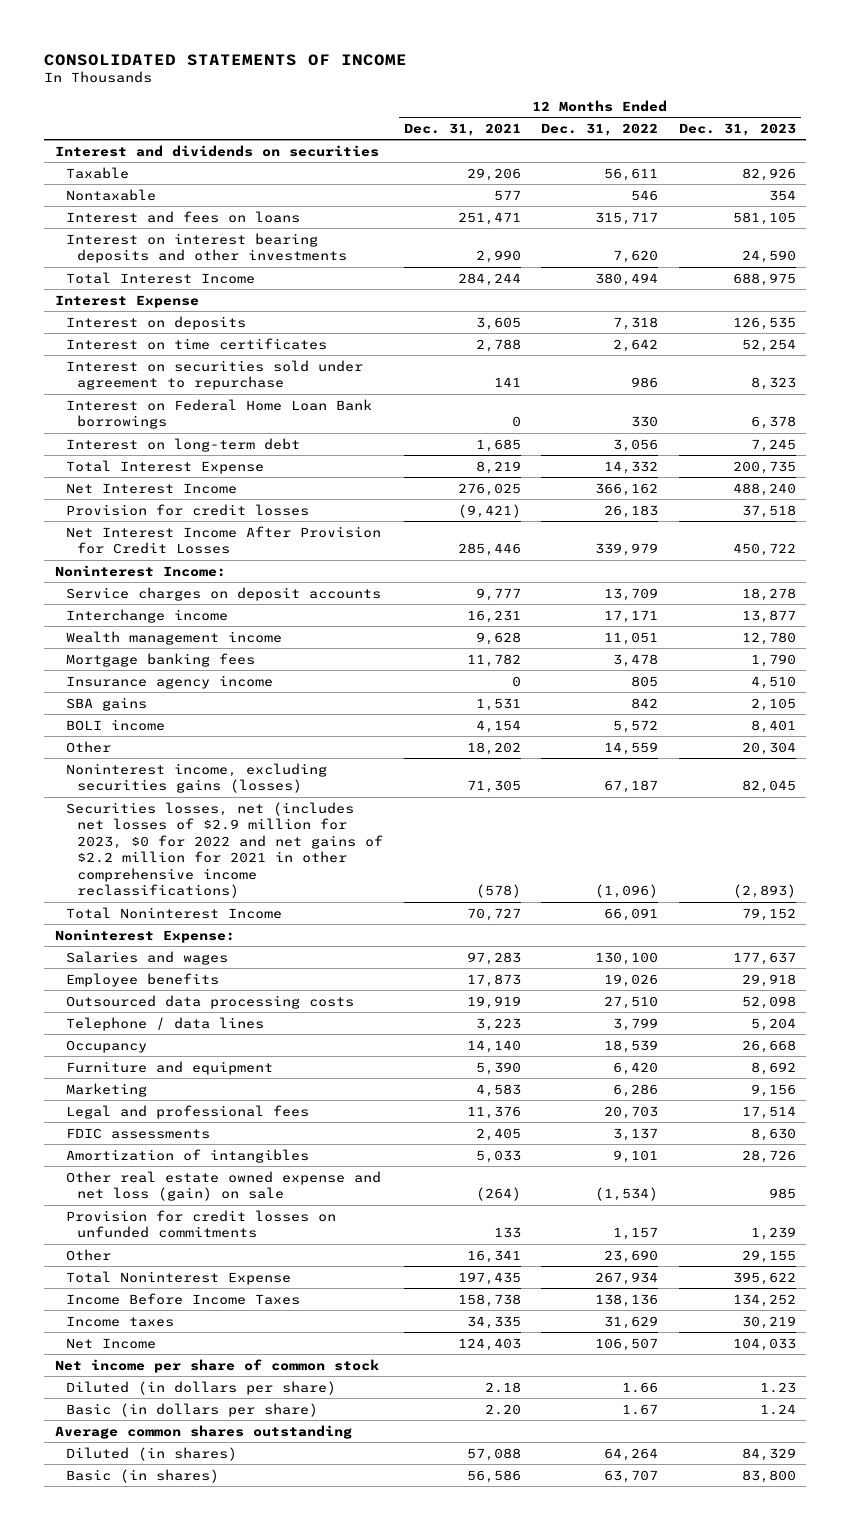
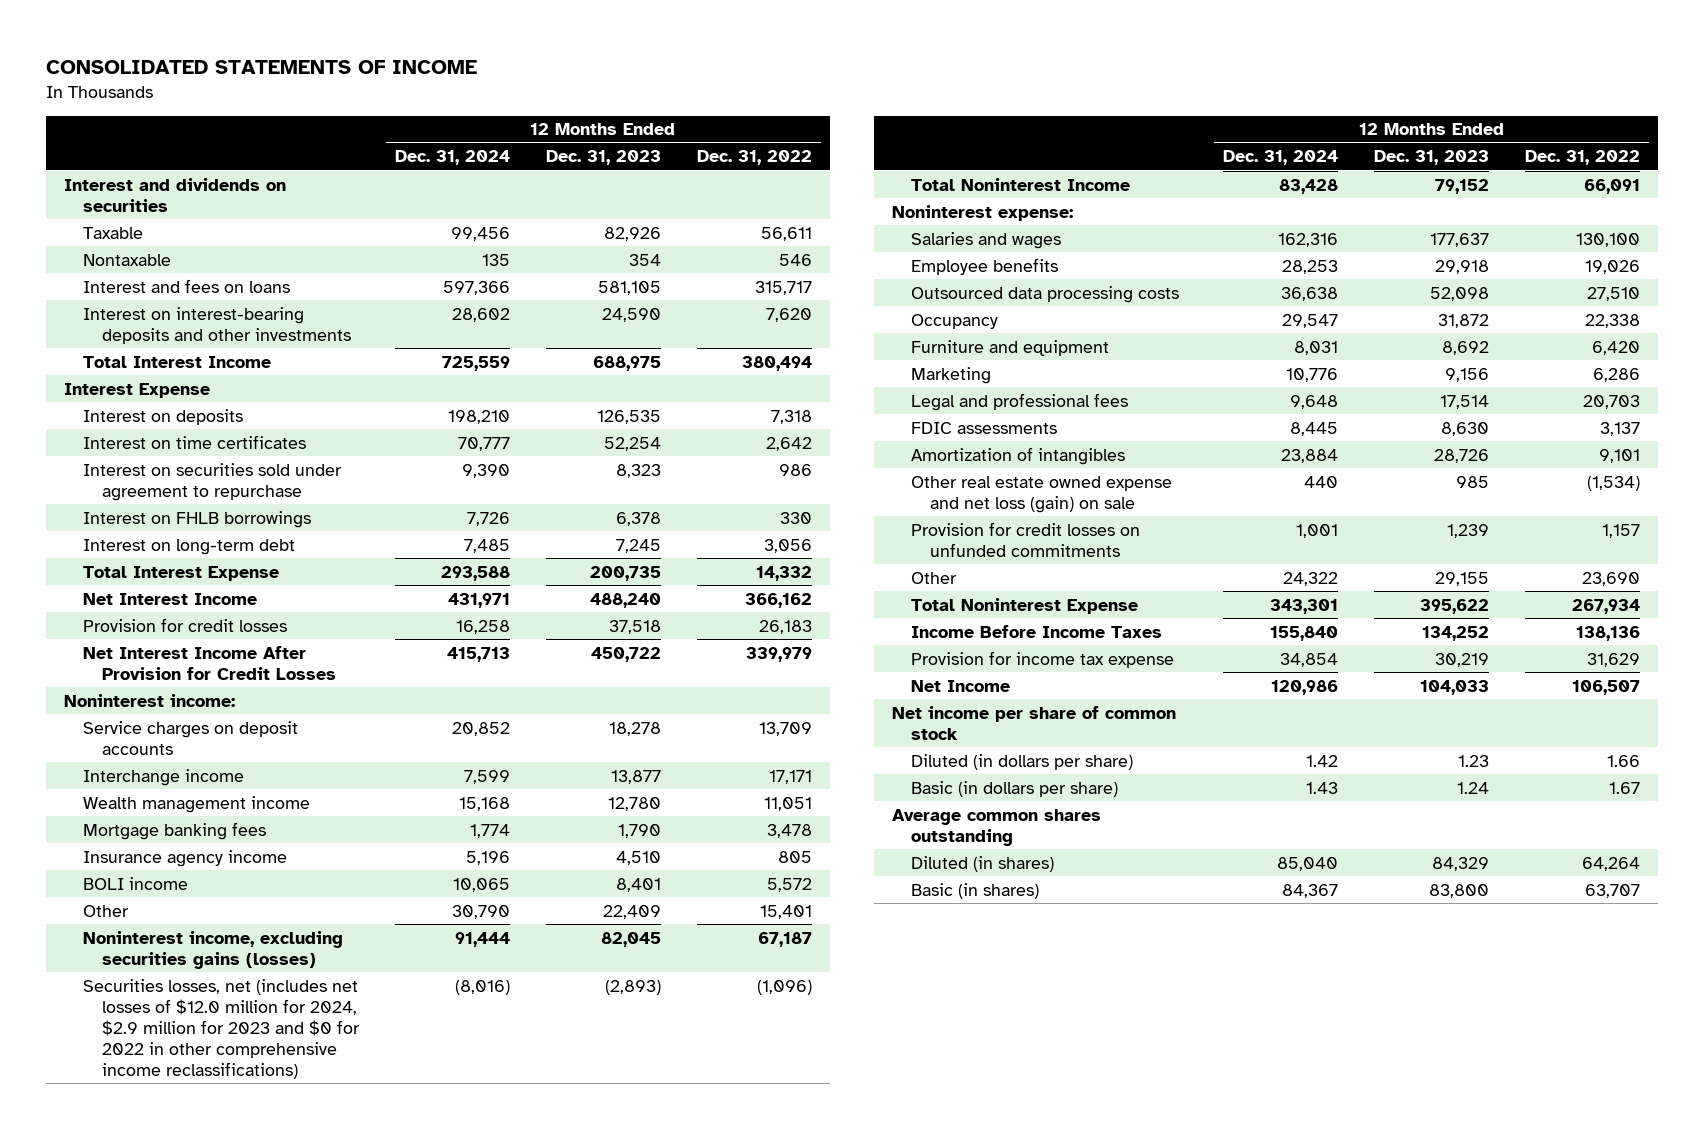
[403,122,521,136] Dec. 31, 2021 -> none
none -> [394,150,510,166] Dec. 31, 2024
[66,232,348,264] Interest on interest bearing deposits and other investments -> [82,306,351,344] Interest on interest-bearing deposits and other investments
[66,398,373,430] Interest on Federal Home Loan Bank borrowings -> [82,510,311,528] Interest on FHLB borrowings
[54,564,226,577] Noninterest Income: -> [64,693,236,707] Noninterest income:
[66,696,148,711] SBA gains -> none
[604,741,659,755] 14,559 -> [759,904,812,919] 15,401
[741,741,796,755] 20,304 -> [602,904,661,919] 22,409
[66,801,384,899] Securities losses, net (includes net losses of $2.9 million for 2023, $0 for 2022 and net gains of $2.2 million for 2021 in other comprehensive income reclassifications) -> [82,978,360,1079] Securities losses, net (includes net losses of $12.0 million for 2024, $2.9 million for 2023 and $0 for 2022 in other comprehensive income reclassifications)
[54,928,235,943] Noninterest Expense: -> [892,204,1074,221] Noninterest expense:
[66,1016,265,1031] Telephone / data lines -> none
[604,1039,659,1053] 18,539 -> [1585,313,1641,328] 22,338
[741,1039,796,1053] 26,668 -> [1438,313,1490,328] 31,872
[66,1315,175,1327] Income taxes -> [911,650,1175,668] Provision for income tax expense

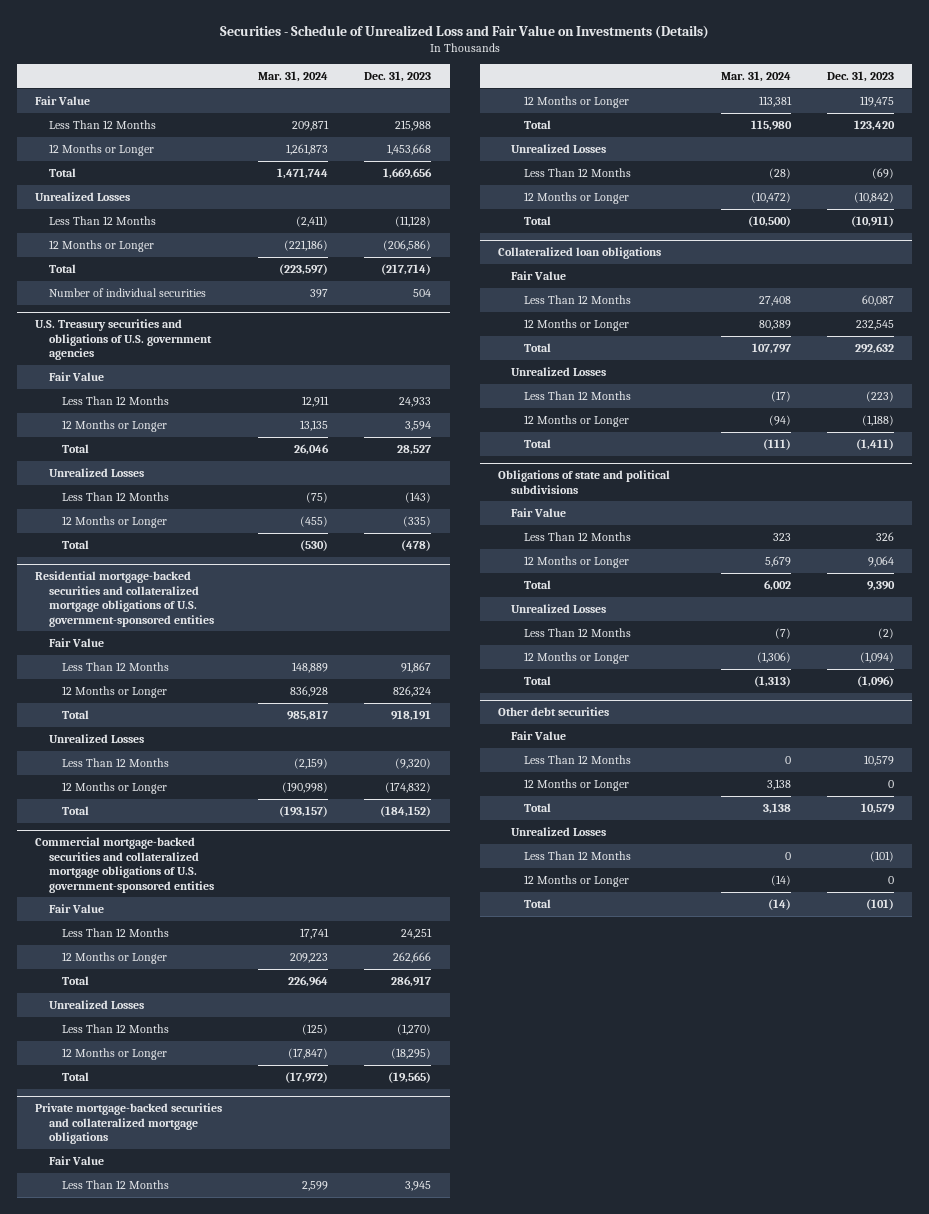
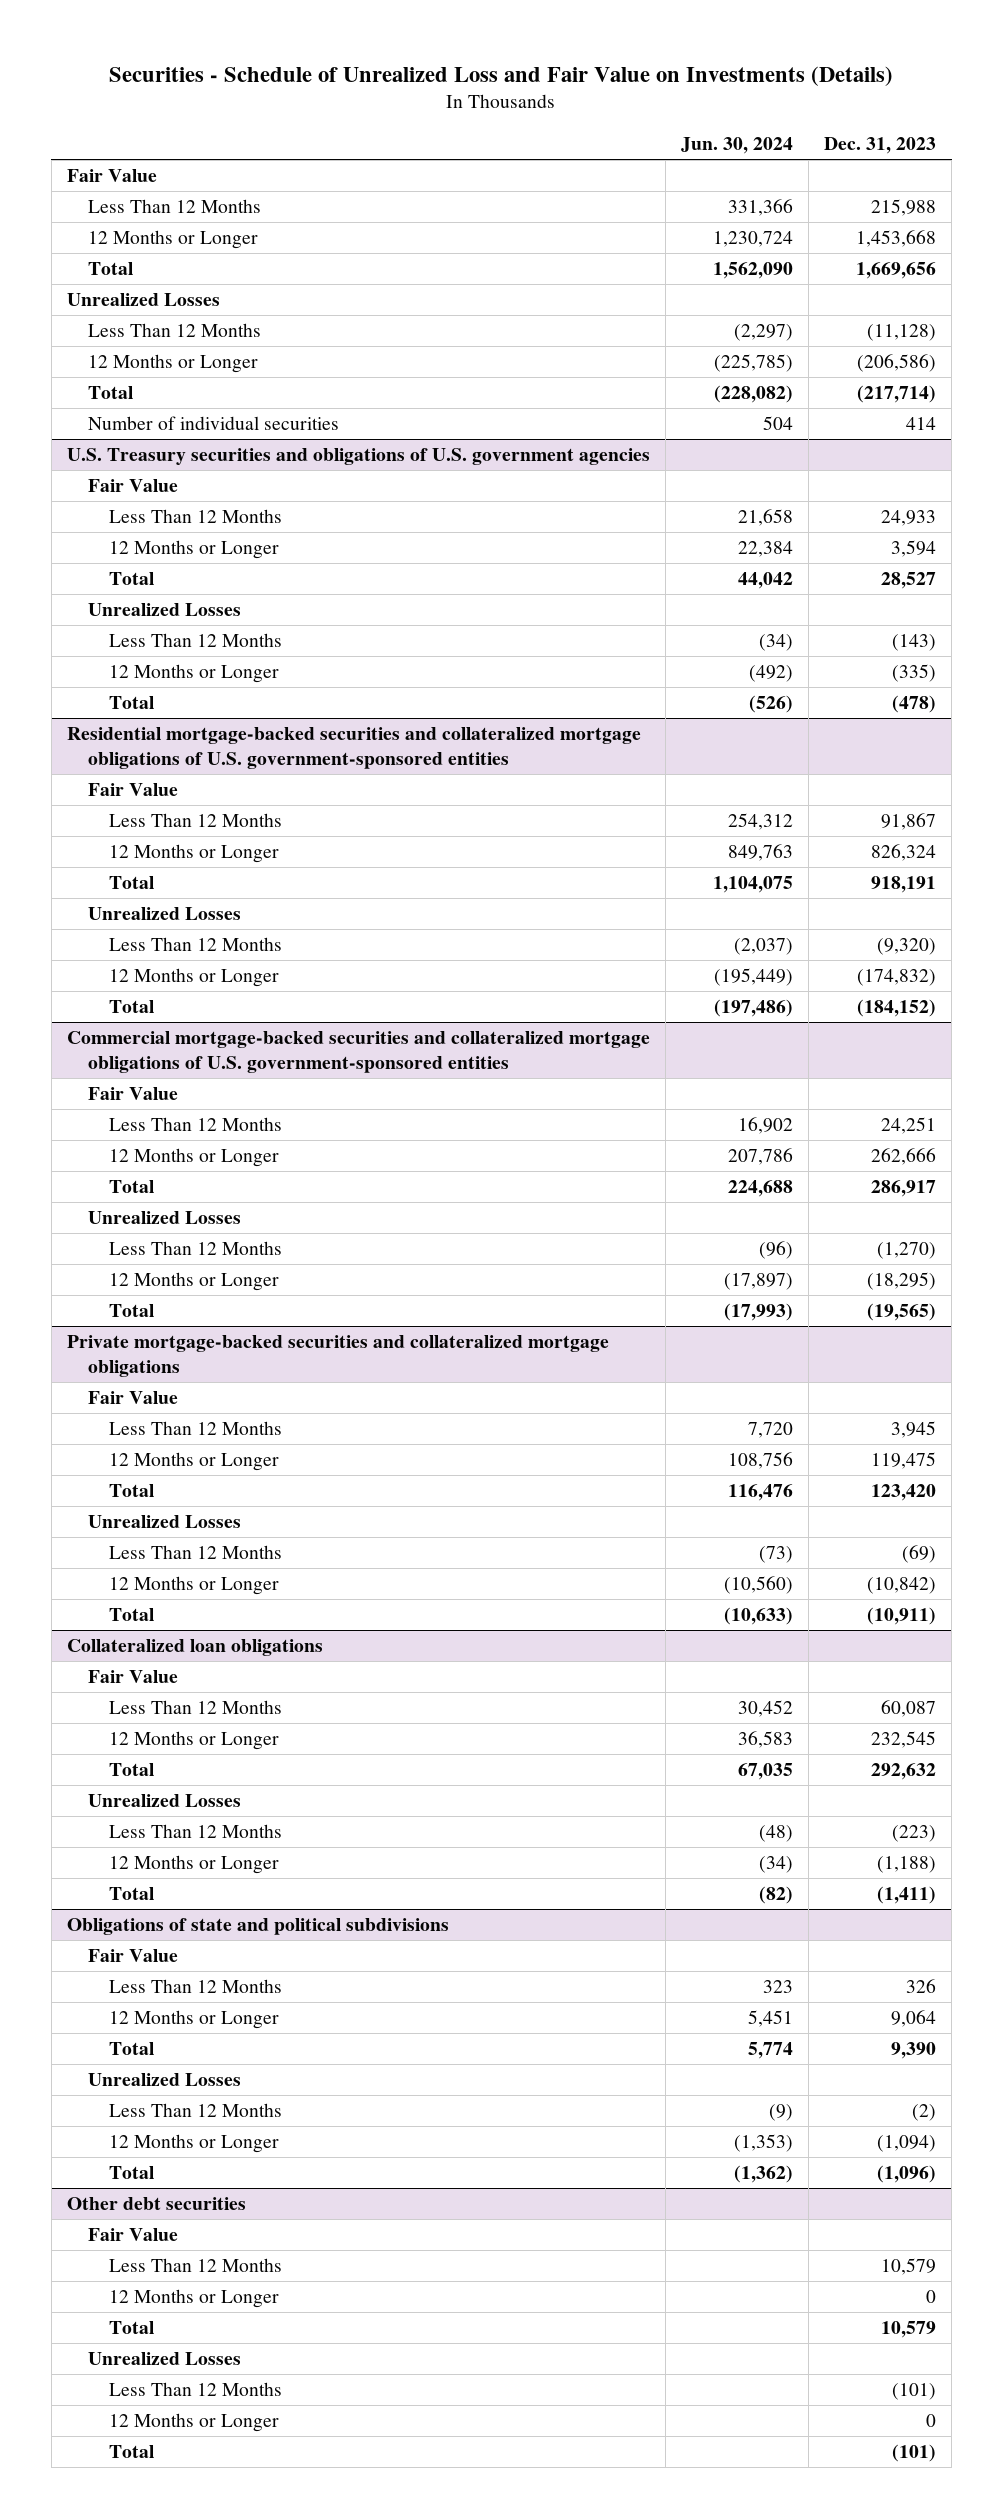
[258,71,329,83] Mar. 31, 2024 -> none
none -> [680,136,793,154] Jun. 30, 2024
[413,288,432,297] 504 -> [906,417,937,431] 414

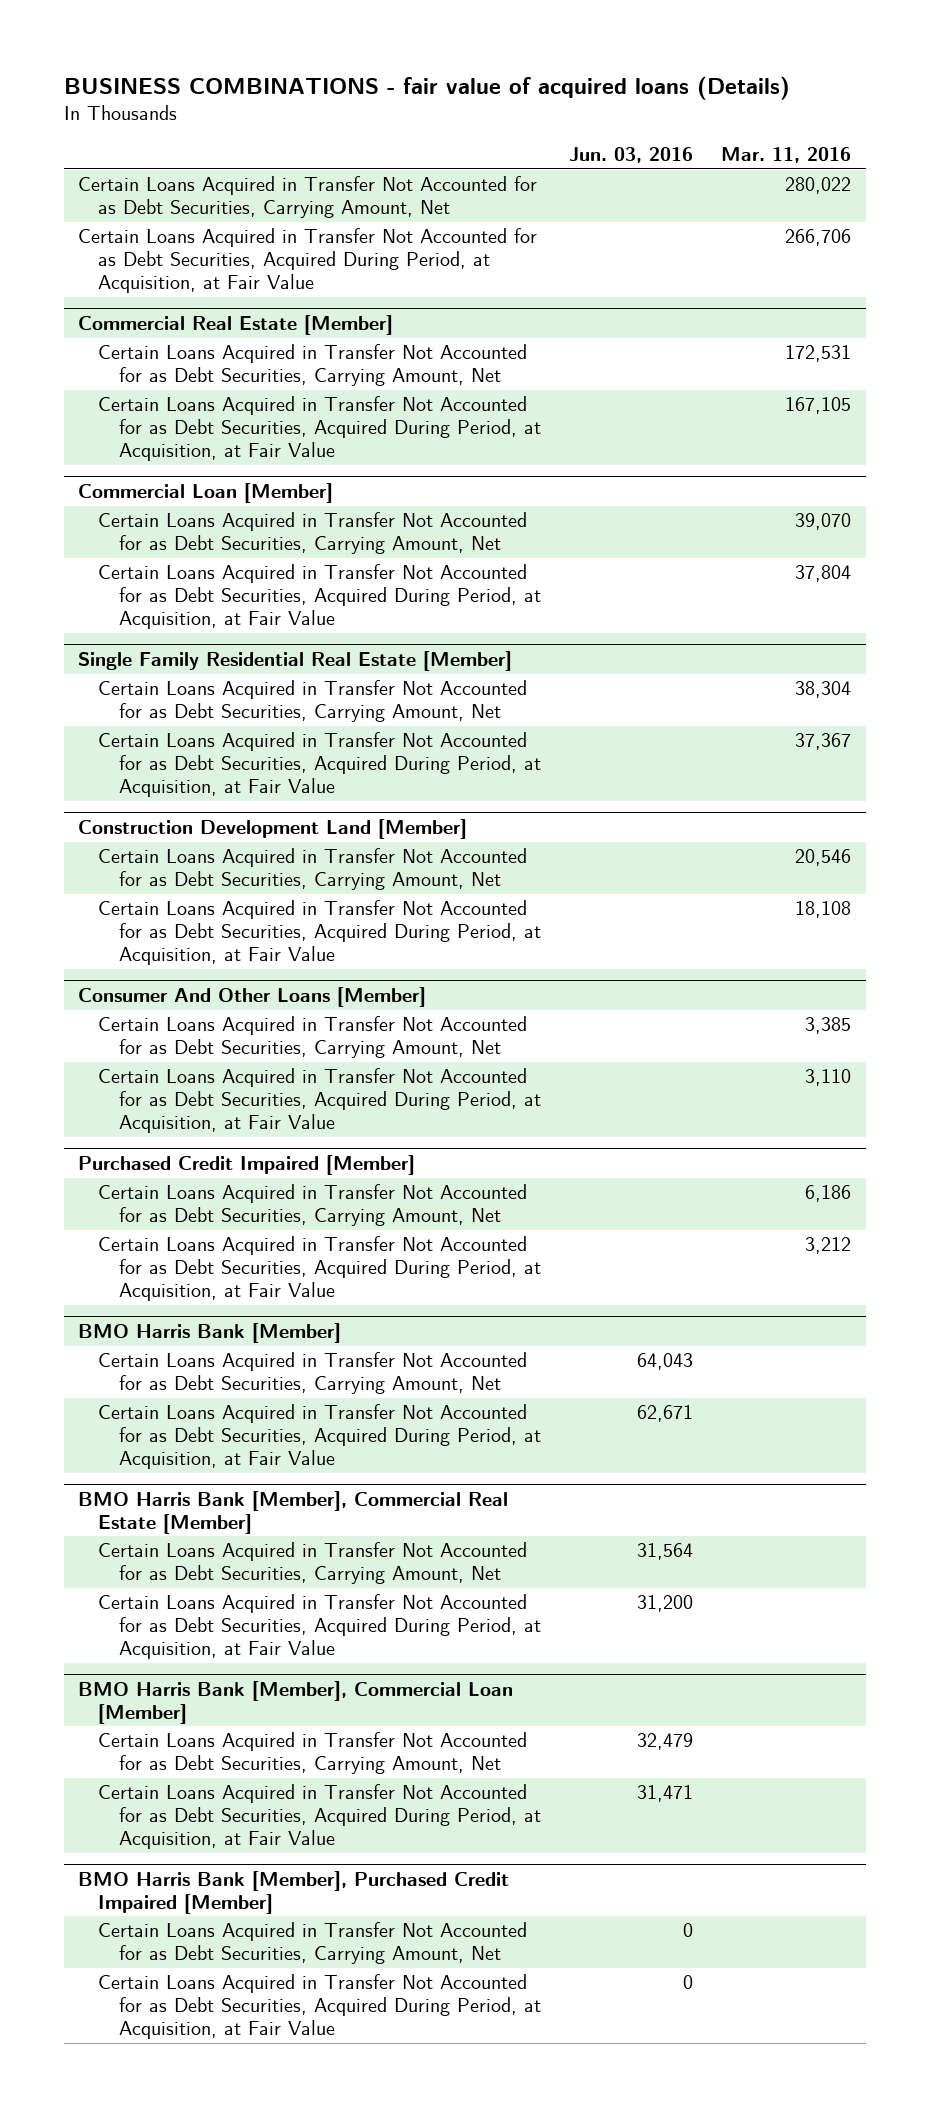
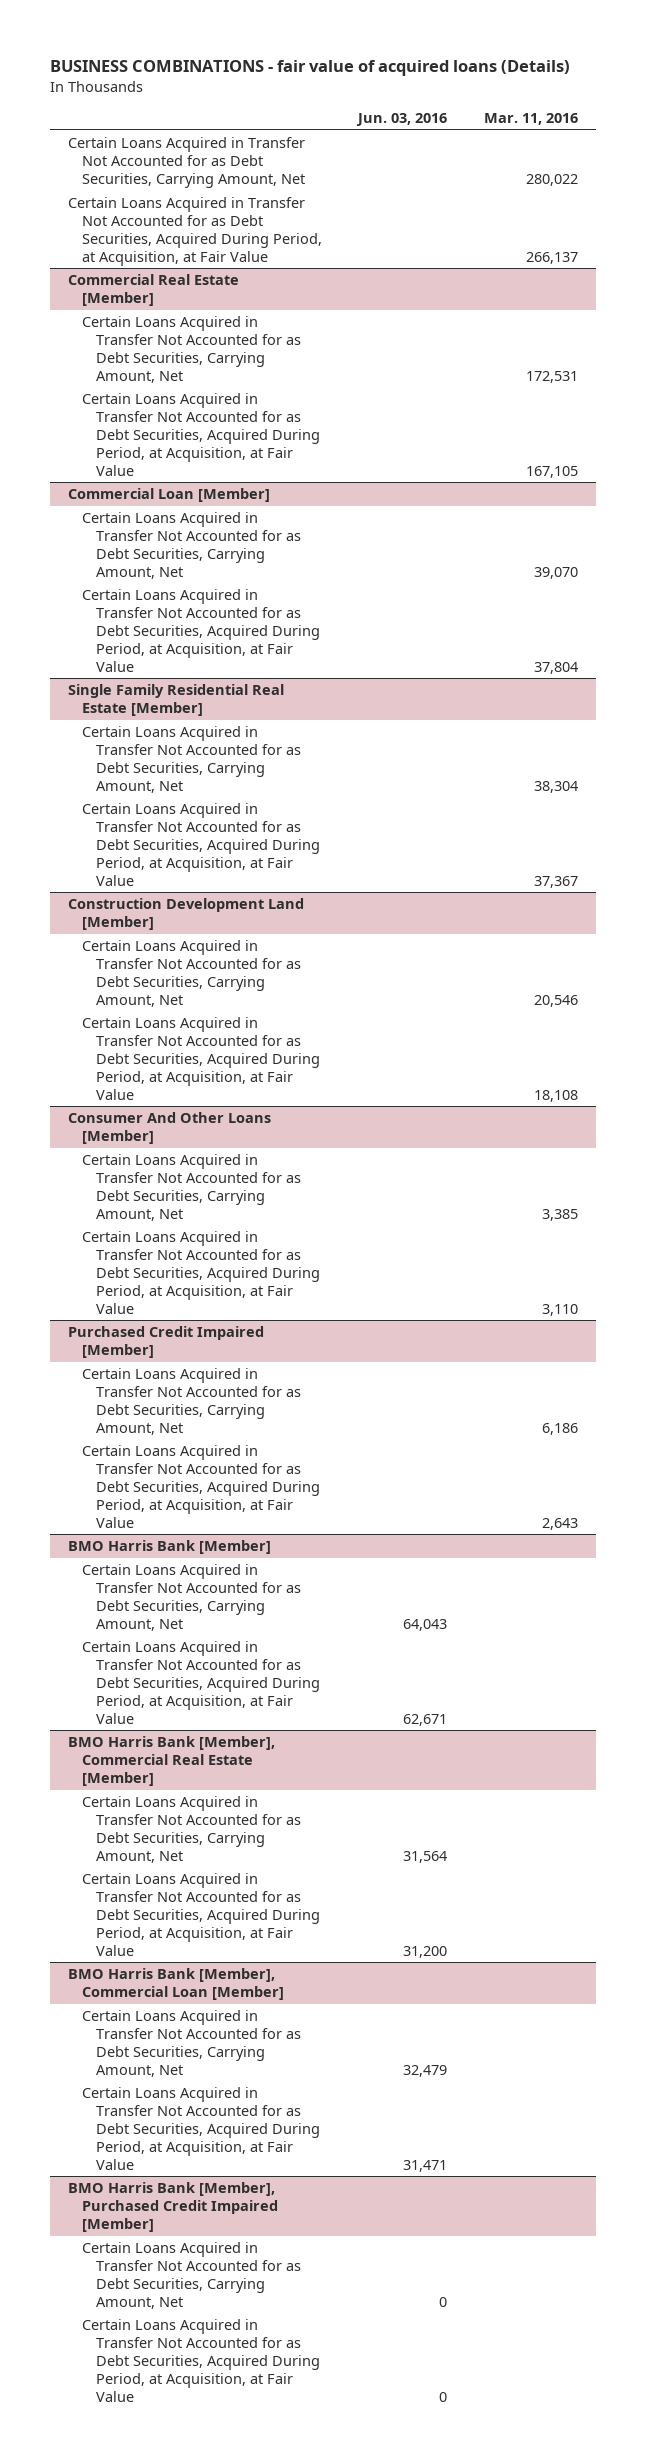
[785,229,852,247] 266,706 -> [525,251,578,264] 266,137
[805,1237,852,1255] 3,212 -> [541,1517,578,1530] 2,643

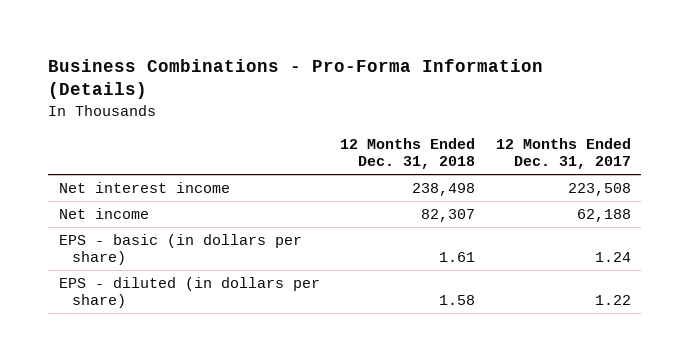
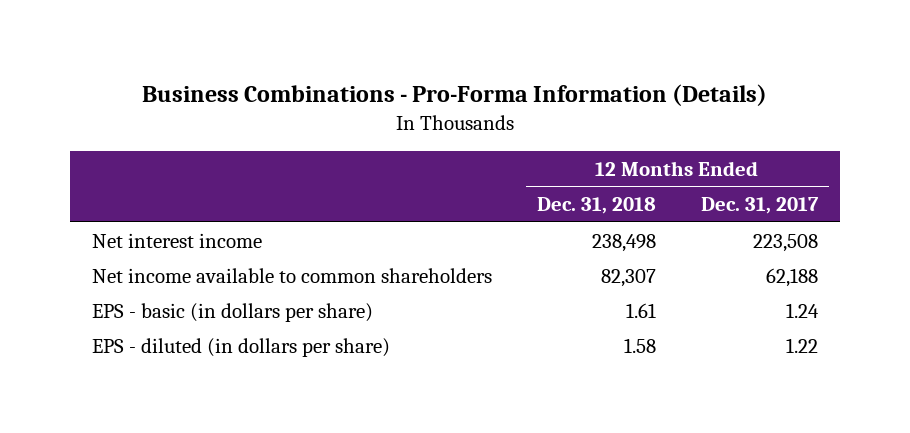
[58,207,149,219] Net income -> [92,267,493,283] Net income available to common shareholders

